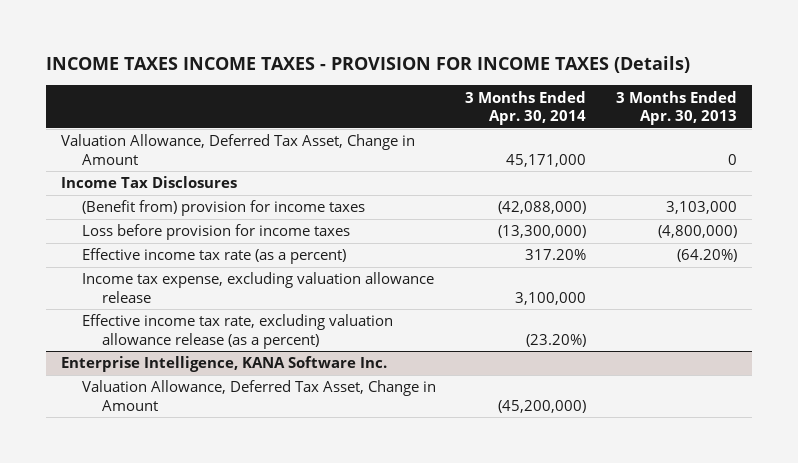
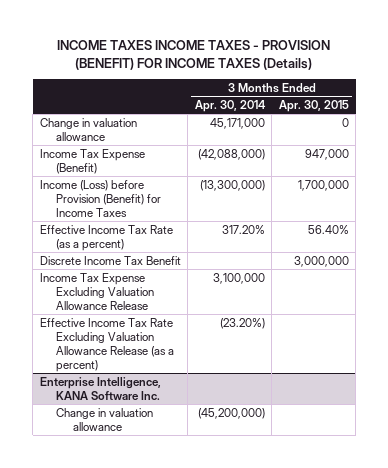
[46,56,691,74] INCOME TAXES INCOME TAXES - PROVISION FOR INCOME TAXES (Details) -> [57,40,331,71] INCOME TAXES INCOME TAXES - PROVISION (BENEFIT) FOR INCOME TAXES (Details)
[615,90,737,126] 3 Months Ended Apr. 30, 2013 -> none
none -> [278,100,349,113] Apr. 30, 2015
[61,176,238,189] Income Tax Disclosures -> none
[61,134,416,165] Valuation Allowance, Deferred Tax Asset, Change in Amount -> [39,117,137,141] Change in valuation allowance
[81,200,365,217] (Benefit from) provision for income taxes -> [39,148,145,174] Income Tax Expense (Benefit)
[81,224,350,241] Loss before provision for income taxes -> [39,179,162,217] Income (Loss) before Provision (Benefit) for Income Taxes
[81,248,346,265] Effective income tax rate (as a percent) -> [39,224,173,251] Effective Income Tax Rate (as a percent)
none -> [39,255,181,265] Discrete Income Tax Benefit
[81,272,434,303] Income tax expense, excluding valuation allowance release -> [39,272,155,310] Income Tax Expense Excluding Valuation Allowance Release
[81,314,393,349] Effective income tax rate, excluding valuation allowance release (as a percent) -> [39,317,175,373] Effective Income Tax Rate Excluding Valuation Allowance Release (as a percent)
[81,380,436,411] Valuation Allowance, Deferred Tax Asset, Change in Amount -> [56,407,154,431] Change in valuation allowance

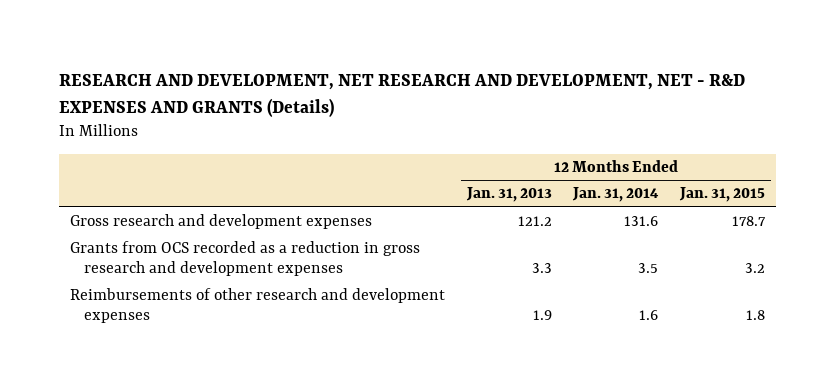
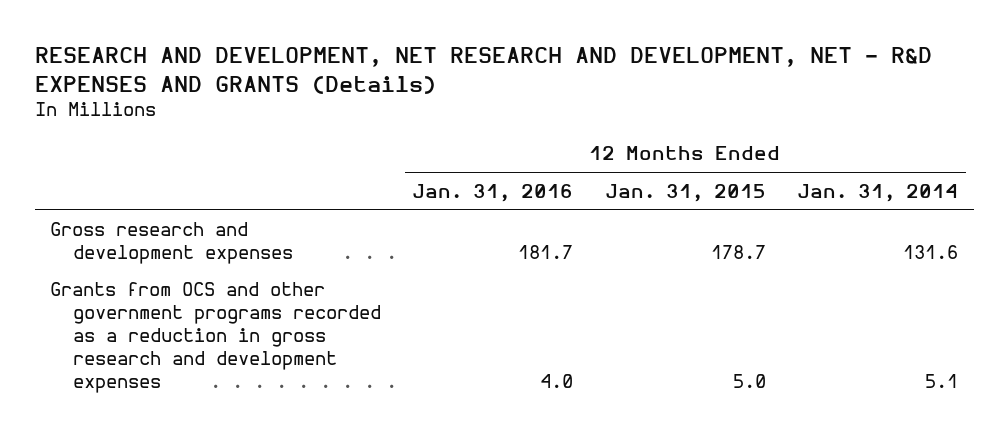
[465,187,552,203] Jan. 31, 2013 -> none
none -> [412,183,574,202] Jan. 31, 2016
[70,288,446,324] Reimbursements of other research and development expenses -> none
[70,241,421,277] Grants from OCS recorded as a reduction in gross research and development expenses -> [50,281,382,393] Grants from OCS and other government programs recorded as a reduction in gross research and development expenses
[638,263,659,274] 3.5 -> [924,373,958,388] 5.1
[745,263,766,274] 3.2 -> [732,373,766,388] 5.0

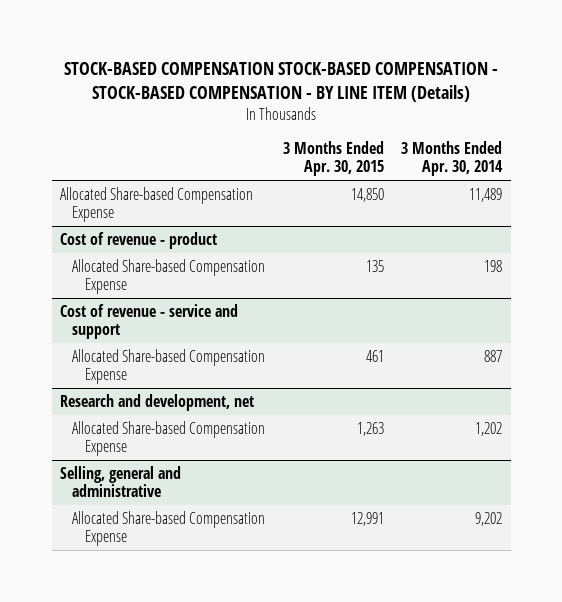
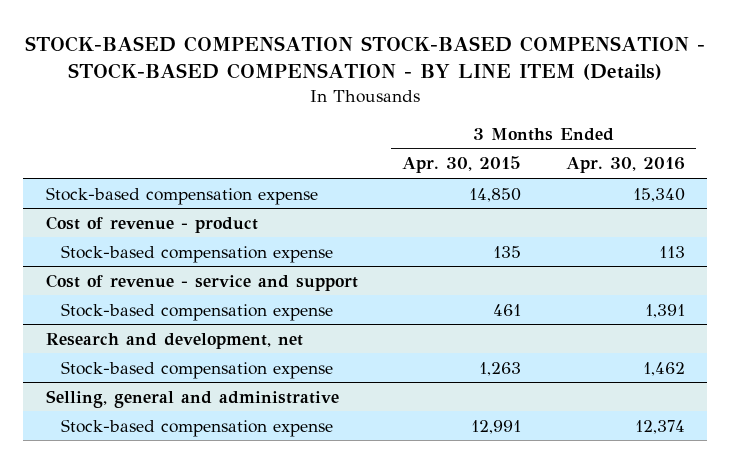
[400,141,503,177] 3 Months Ended Apr. 30, 2014 -> none
none -> [565,157,685,174] Apr. 30, 2016
[60,186,254,222] Allocated Share-based Compensation Expense -> [45,186,318,205] Stock-based compensation expense
[72,258,266,294] Allocated Share-based Compensation Expense -> [61,244,334,263] Stock-based compensation expense
[72,348,266,384] Allocated Share-based Compensation Expense -> [61,302,334,321] Stock-based compensation expense
[72,420,266,456] Allocated Share-based Compensation Expense -> [61,360,334,379] Stock-based compensation expense
[72,510,266,546] Allocated Share-based Compensation Expense -> [61,418,334,437] Stock-based compensation expense

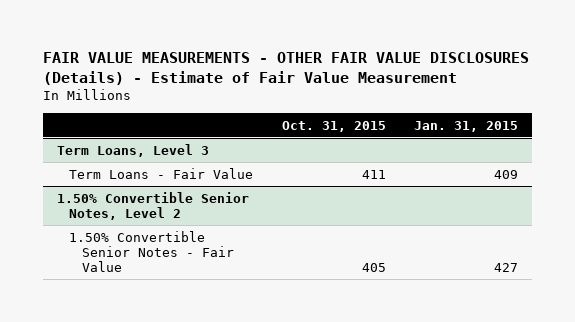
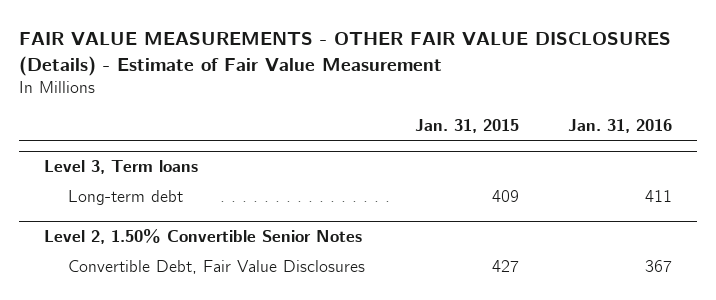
[281,120,386,132] Oct. 31, 2015 -> none
none -> [568,118,673,133] Jan. 31, 2016
[56,143,209,157] Term Loans, Level 3 -> [43,159,198,174] Level 3, Term loans
[69,167,254,179] Term Loans - Fair Value -> [67,189,183,205] Long-term debt
[56,191,249,220] 1.50% Convertible Senior Notes, Level 2 -> [43,228,362,244] Level 2, 1.50% Convertible Senior Notes
[69,230,234,273] 1.50% Convertible Senior Notes - Fair Value -> [67,259,365,274] Convertible Debt, Fair Value Disclosures

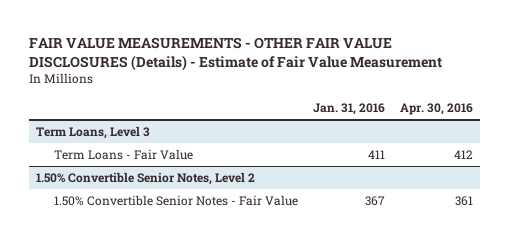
[414,118,519,133] Jan. 31, 2015 -> none
none -> [399,102,473,115] Apr. 30, 2016
[43,159,198,174] Level 3, Term loans -> [36,126,151,140] Term Loans, Level 3
[67,189,183,205] Long-term debt -> [53,149,193,161] Term Loans - Fair Value
[43,228,362,244] Level 2, 1.50% Convertible Senior Notes -> [36,172,256,186] 1.50% Convertible Senior Notes, Level 2
[67,259,365,274] Convertible Debt, Fair Value Disclosures -> [53,195,298,207] 1.50% Convertible Senior Notes - Fair Value

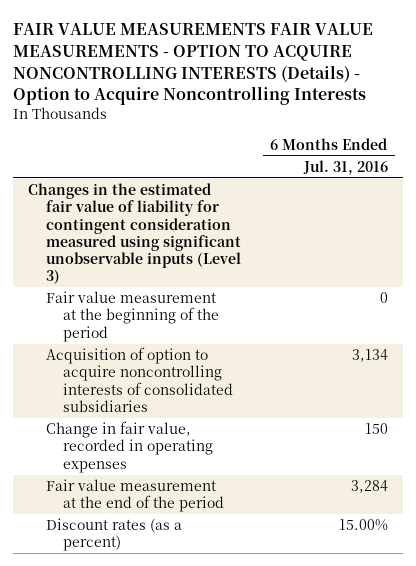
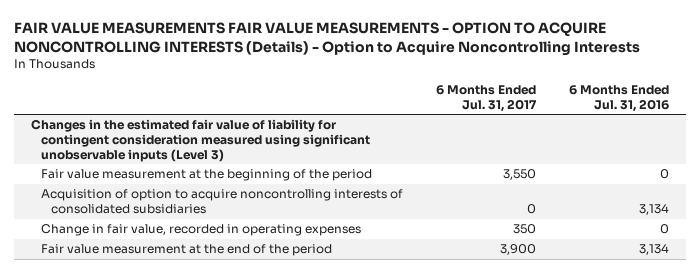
none -> [436,85,538,112] 6 Months Ended Jul. 31, 2017
[45,518,182,552] Discount rates (as a percent) -> none
[364,423,388,435] 150 -> [660,224,670,235] 0
[350,480,388,494] 3,284 -> [639,244,670,256] 3,134

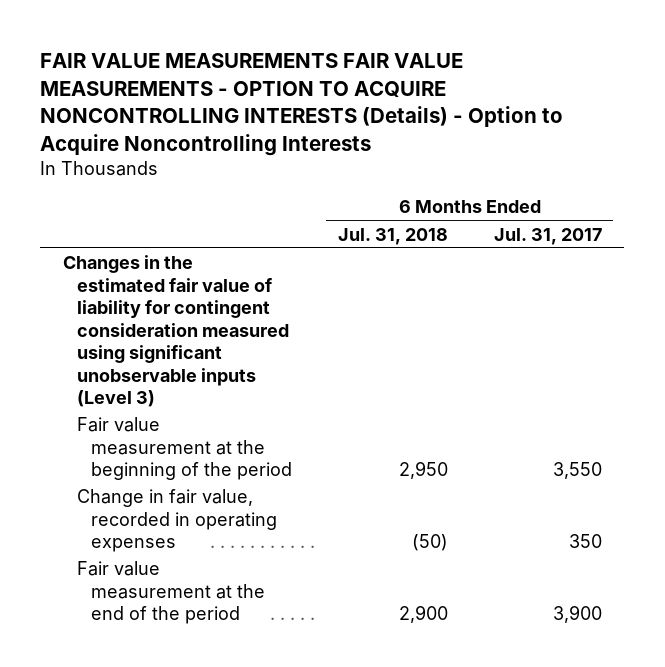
[569,85,670,112] 6 Months Ended Jul. 31, 2016 -> none
none -> [337,227,448,245] Jul. 31, 2018
[40,189,403,215] Acquisition of option to acquire noncontrolling interests of consolidated subsidiaries -> none

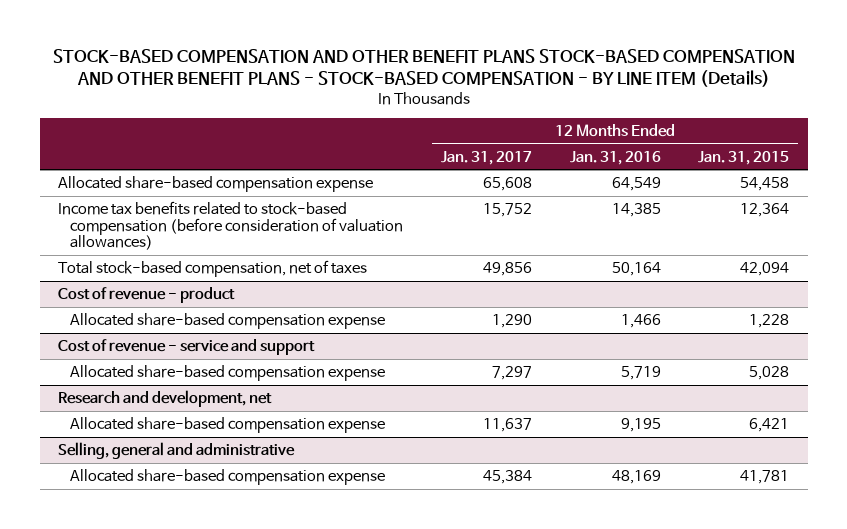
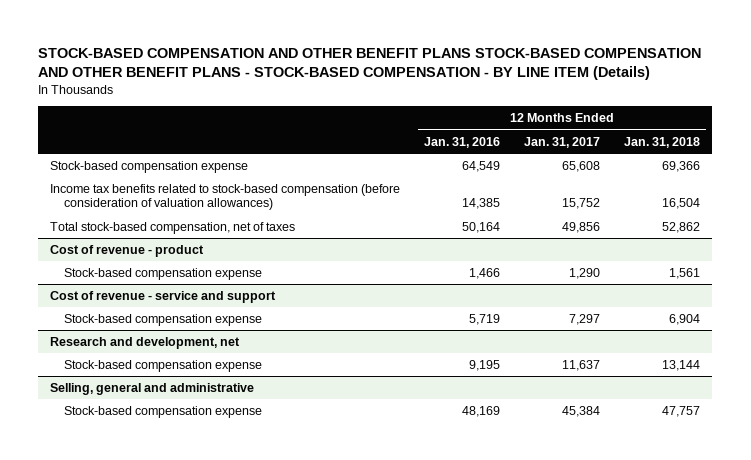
[698,150,790,165] Jan. 31, 2015 -> none
none -> [624,136,701,148] Jan. 31, 2018
[58,176,374,193] Allocated share-based compensation expense -> [50,161,249,174] Stock-based compensation expense
[70,313,386,330] Allocated share-based compensation expense -> [63,268,262,281] Stock-based compensation expense
[70,365,386,382] Allocated share-based compensation expense -> [63,314,262,327] Stock-based compensation expense
[70,417,386,434] Allocated share-based compensation expense -> [63,360,262,373] Stock-based compensation expense
[70,469,386,486] Allocated share-based compensation expense -> [63,406,262,419] Stock-based compensation expense

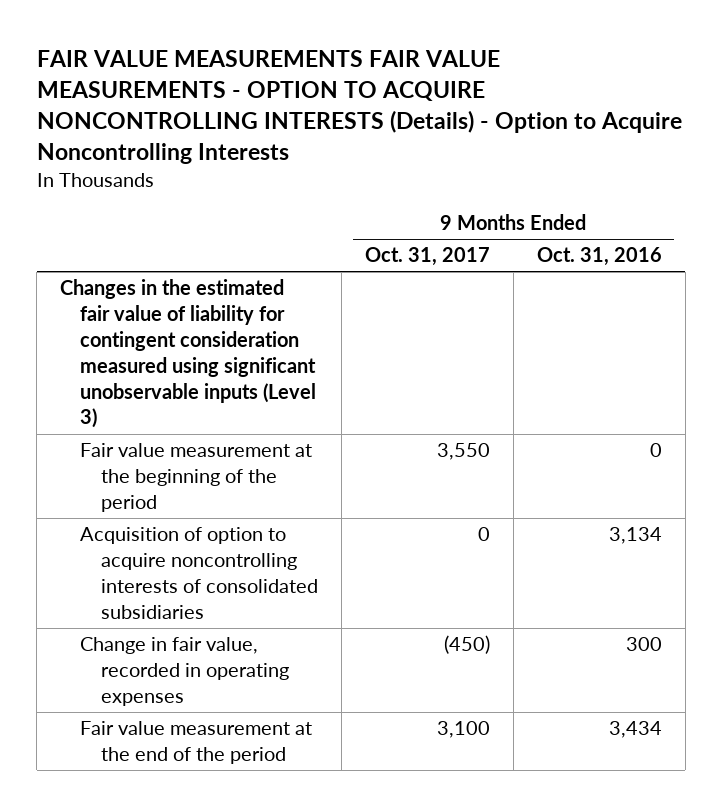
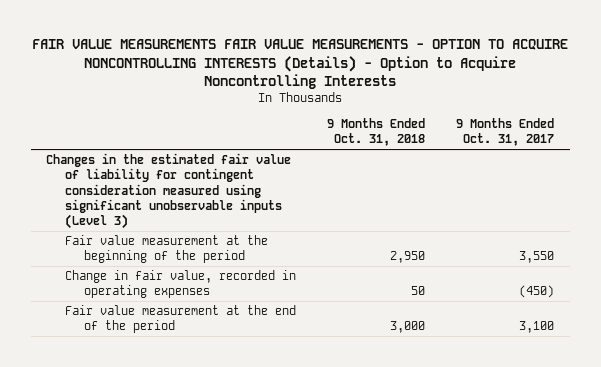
[536,247,662,267] Oct. 31, 2016 -> none
none -> [327,117,426,147] 9 Months Ended Oct. 31, 2018
[80,527,318,619] Acquisition of option to acquire noncontrolling interests of consolidated subsidiaries -> none

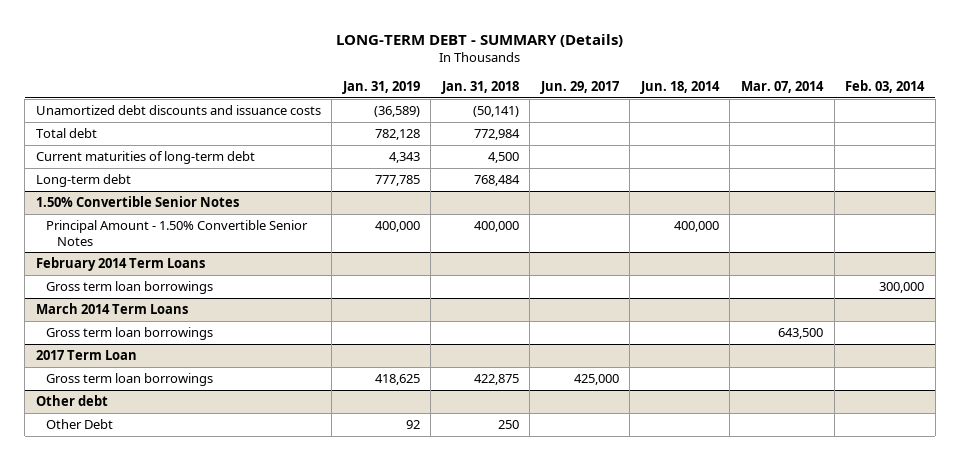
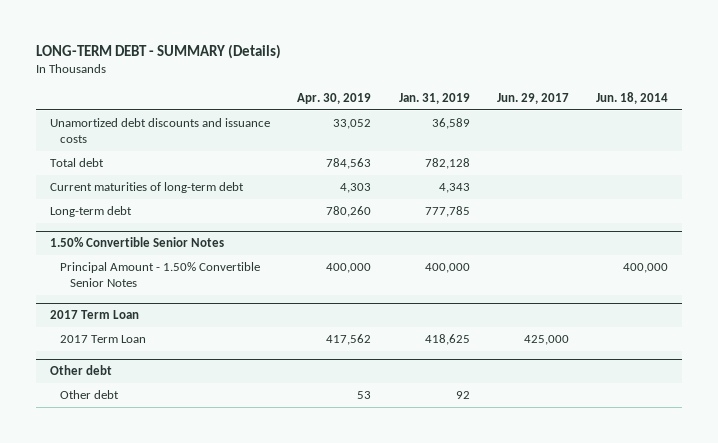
[440,81,519,95] Jan. 31, 2018 -> none
[741,81,825,94] Mar. 07, 2014 -> none
[845,80,926,94] Feb. 03, 2014 -> none
none -> [297,92,372,104] Apr. 30, 2019
[373,105,420,117] (36,589) -> [431,118,470,130] 36,589
[35,256,205,271] February 2014 Term Loans -> none
[46,280,214,294] Gross term loan borrowings -> none
[35,302,188,314] March 2014 Term Loans -> none
[46,326,214,340] Gross term loan borrowings -> none
[46,372,214,386] Gross term loan borrowings -> [60,335,147,344] 2017 Term Loan
[46,418,114,429] Other Debt -> [60,390,120,400] Other debt

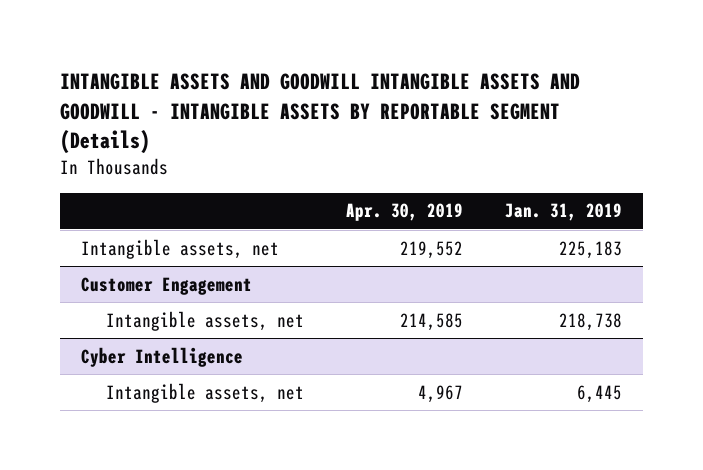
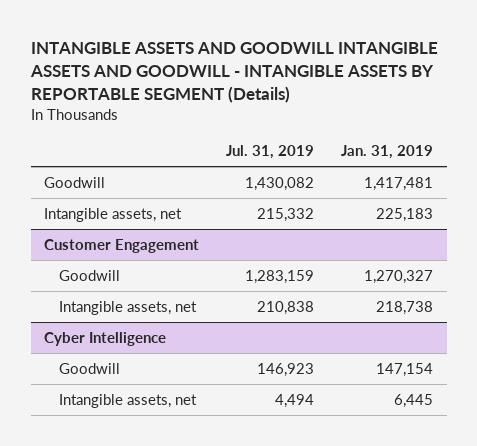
[346,203,464,222] Apr. 30, 2019 -> none
none -> [226,144,315,159] Jul. 31, 2019
none -> [44,176,106,188] Goodwill
none -> [59,269,121,281] Goodwill
none -> [59,362,121,374] Goodwill

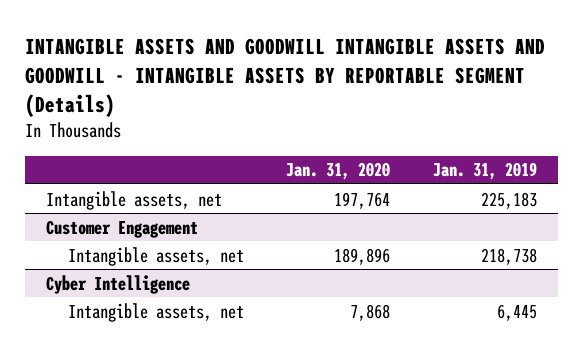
[226,144,315,159] Jul. 31, 2019 -> none
none -> [286,162,391,181] Jan. 31, 2020
[44,176,106,188] Goodwill -> none
[59,269,121,281] Goodwill -> none
[59,362,121,374] Goodwill -> none

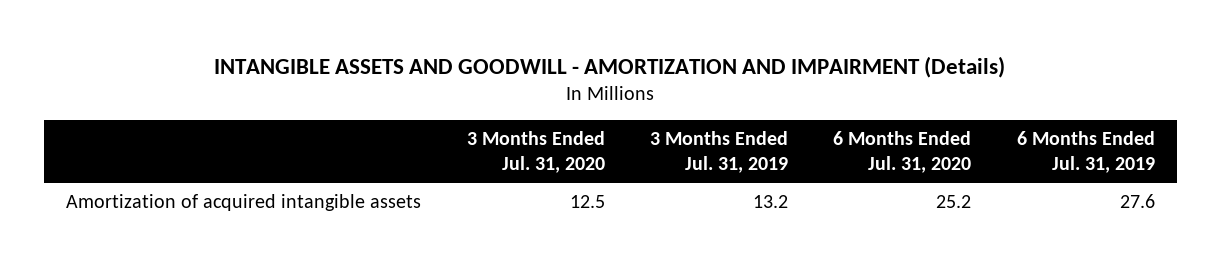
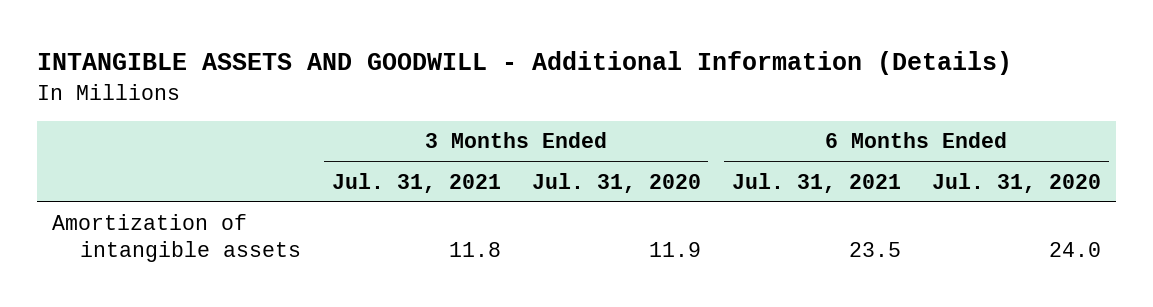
[214,55,1006,78] INTANGIBLE ASSETS AND GOODWILL - AMORTIZATION AND IMPAIRMENT (Details) -> [36,51,1012,76] INTANGIBLE ASSETS AND GOODWILL - Additional Information (Details)
[649,130,788,173] 3 Months Ended Jul. 31, 2019 -> none
[1016,130,1155,173] 6 Months Ended Jul. 31, 2019 -> none
none -> [331,172,501,193] Jul. 31, 2021
none -> [731,172,901,193] Jul. 31, 2021
[66,194,422,212] Amortization of acquired intangible assets -> [52,214,301,262] Amortization of intangible assets
[569,195,605,209] 12.5 -> [648,241,701,257] 11.9
[936,195,972,209] 25.2 -> [1048,241,1101,257] 24.0

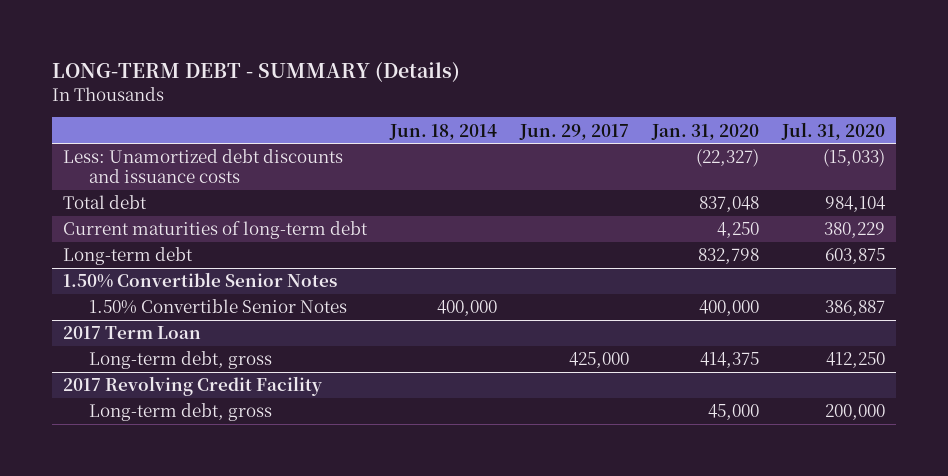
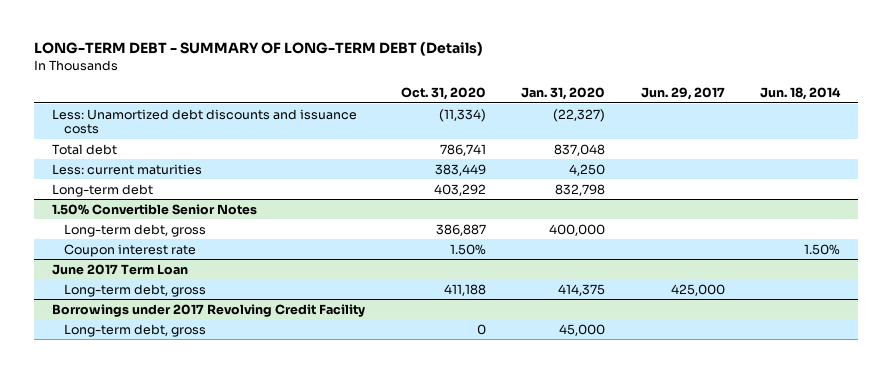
[51,61,460,82] LONG-TERM DEBT - SUMMARY (Details) -> [34,42,484,57] LONG-TERM DEBT - SUMMARY OF LONG-TERM DEBT (Details)
[780,121,885,140] Jul. 31, 2020 -> none
none -> [400,87,486,101] Oct. 31, 2020
[63,221,369,240] Current maturities of long-term debt -> [52,163,203,175] Less: current maturities
[89,299,348,315] 1.50% Convertible Senior Notes -> none
none -> [64,223,207,237] Long-term debt, gross
none -> [64,243,197,257] Coupon interest rate
[63,326,202,340] 2017 Term Loan -> [52,263,189,275] June 2017 Term Loan
[63,376,323,397] 2017 Revolving Credit Facility -> [52,303,366,317] Borrowings under 2017 Revolving Credit Facility

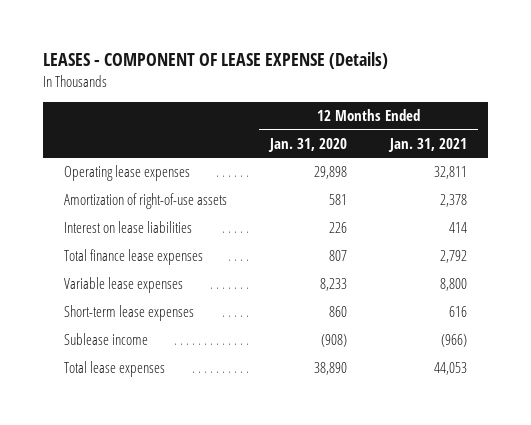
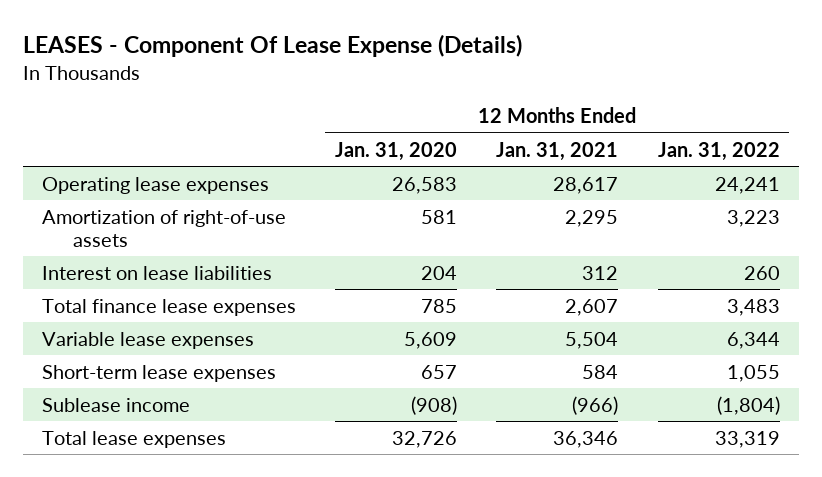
[42,52,388,70] LEASES - COMPONENT OF LEASE EXPENSE (Details) -> [22,34,522,58] LEASES - Component Of Lease Expense (Details)
none -> [657,141,780,161] Jan. 31, 2022
[314,166,348,180] 29,898 -> [392,176,458,194] 26,583
[434,166,468,180] 32,811 -> [553,176,619,194] 28,617
[440,194,468,208] 2,378 -> [565,209,619,227] 2,295
[329,222,348,234] 226 -> [421,265,458,280] 204
[449,222,468,234] 414 -> [582,265,619,280] 312
[329,250,348,262] 807 -> [421,298,458,313] 785
[440,250,468,264] 2,792 -> [565,298,619,316] 2,607
[320,278,348,292] 8,233 -> [404,331,458,349] 5,609
[440,278,468,292] 8,800 -> [565,331,619,349] 5,504
[329,306,348,318] 860 -> [421,364,458,379] 657
[449,306,468,318] 616 -> [582,364,619,379] 584
[314,362,348,376] 38,890 -> [392,430,458,448] 32,726
[434,362,468,376] 44,053 -> [553,430,619,448] 36,346

